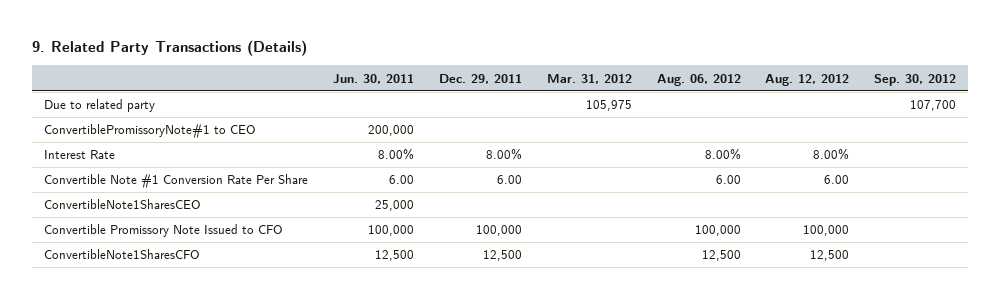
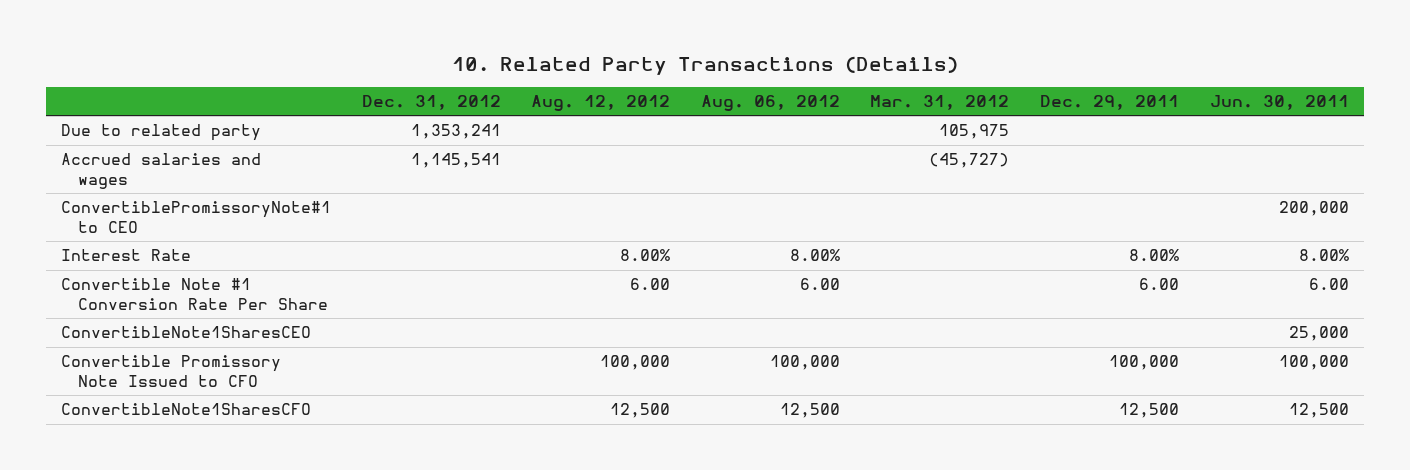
[32,40,308,57] 9. Related Party Transactions (Details) -> [451,55,958,75] 10. Related Party Transactions (Details)
[874,73,957,86] Sep. 30, 2012 -> none
none -> [361,94,501,110] Dec. 31, 2012
none -> [60,153,261,189] Accrued salaries and wages

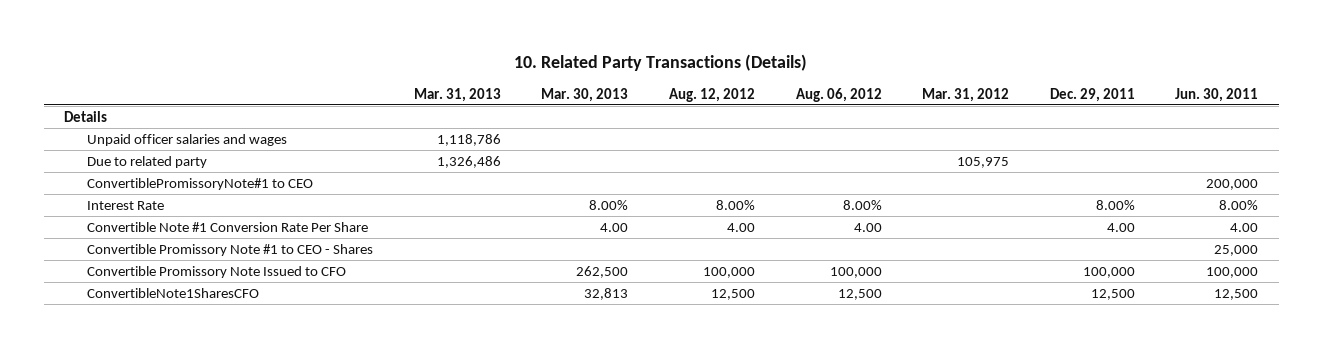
[361,94,501,110] Dec. 31, 2012 -> none
none -> [413,87,501,102] Mar. 31, 2013
none -> [541,87,629,102] Mar. 30, 2013
none -> [64,111,108,123] Details
none -> [87,134,288,147] Unpaid officer salaries and wages
[60,153,261,189] Accrued salaries and wages -> none
[630,278,671,291] 6.00 -> [726,223,755,233] 4.00
[799,278,840,291] 6.00 -> [853,223,882,233] 4.00
[1139,278,1180,291] 6.00 -> [1106,223,1135,233] 4.00
[1308,278,1349,291] 6.00 -> [1230,223,1259,233] 4.00
[60,326,311,339] ConvertibleNote1SharesCEO -> [87,244,374,257] Convertible Promissory Note #1 to CEO - Shares

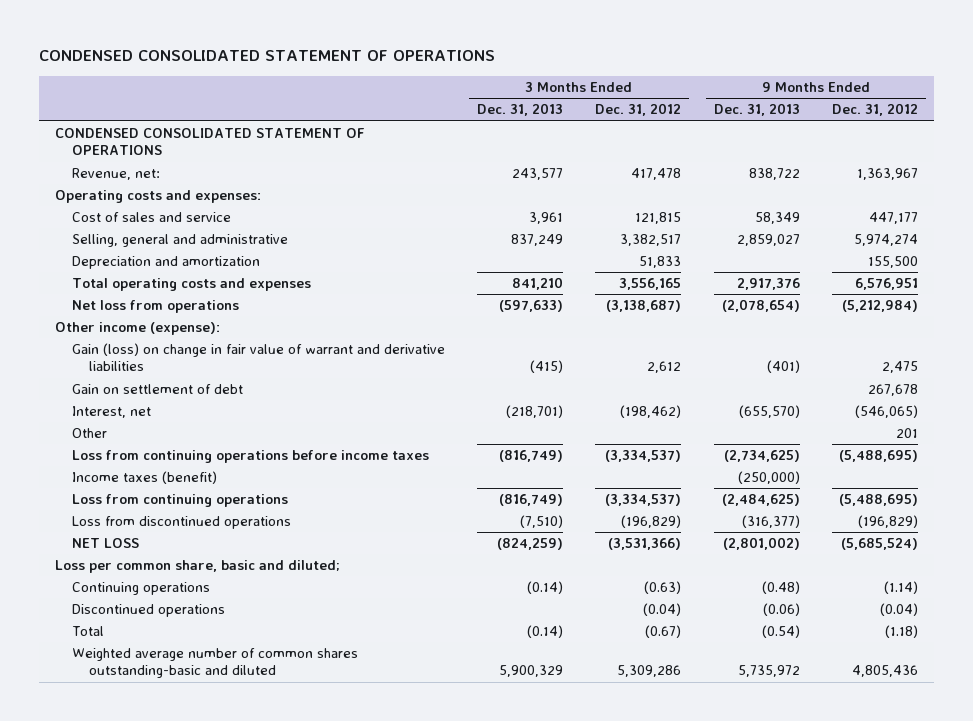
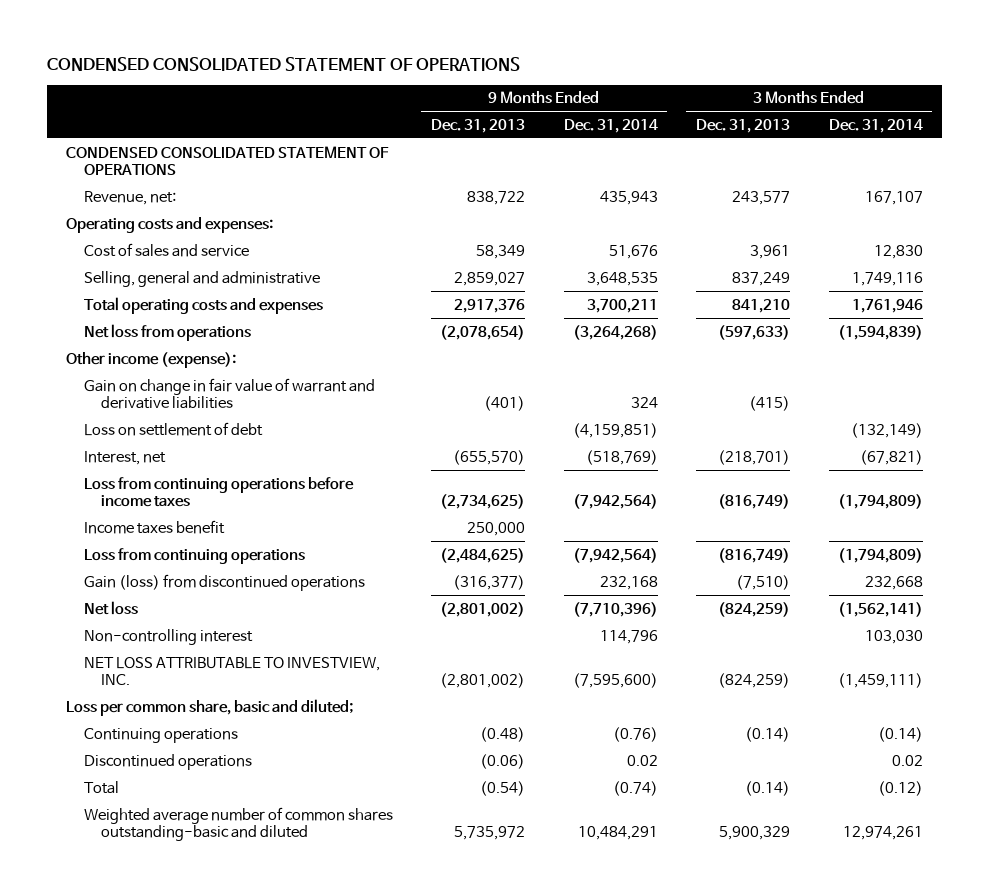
[595,103,682,117] Dec. 31, 2012 -> none
[831,103,918,117] Dec. 31, 2012 -> none
none -> [563,118,658,133] Dec. 31, 2014
none -> [828,118,923,133] Dec. 31, 2014
[72,256,261,270] Depreciation and amortization -> none
[72,343,446,372] Gain (loss) on change in fair value of warrant and derivative liabilities -> [83,377,375,409] Gain on change in fair value of warrant and derivative liabilities
[72,384,244,395] Gain on settlement of debt -> [83,421,263,436] Loss on settlement of debt
[72,428,108,439] Other -> none
[72,471,218,485] Income taxes (benefit) -> [83,519,225,534] Income taxes benefit
[737,471,800,485] (250,000) -> [467,521,526,536] 250,000
[72,516,292,530] Loss from discontinued operations -> [83,573,365,591] Gain (loss) from discontinued operations
[72,538,140,549] NET LOSS -> [83,600,138,615] Net loss
none -> [83,628,253,645] Non-controlling interest
none -> [83,656,380,685] NET LOSS ATTRIBUTABLE TO INVESTVIEW, INC.

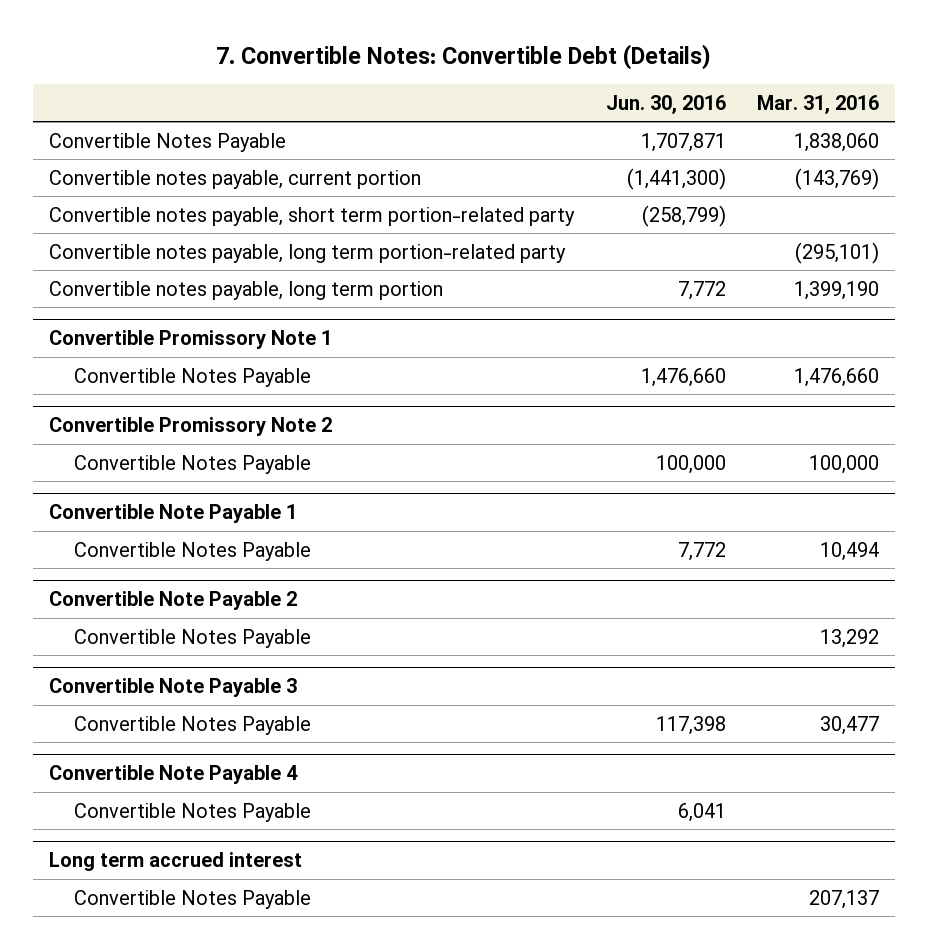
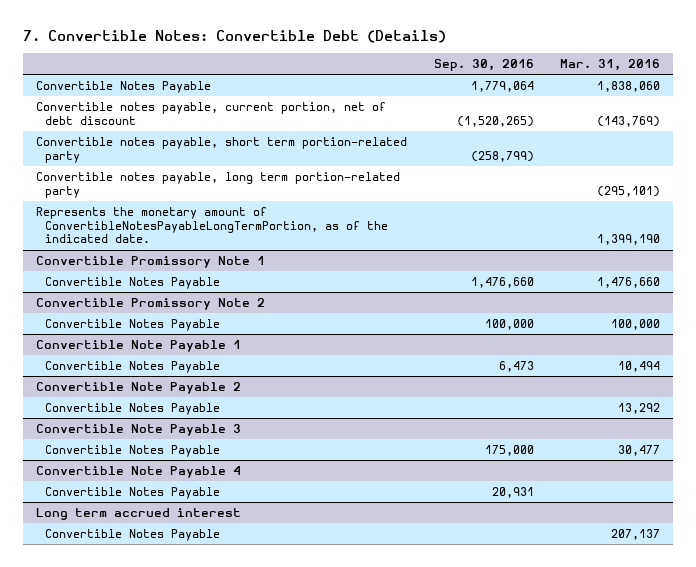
[605,94,726,114] Jun. 30, 2016 -> none
none -> [433,59,534,72] Sep. 30, 2016
[49,169,422,189] Convertible notes payable, current portion -> [36,102,387,125] Convertible notes payable, current portion, net of debt discount
[49,280,444,300] Convertible notes payable, long term portion -> [36,207,389,244] Represents the monetary amount of ConvertibleNotesPayableLongTermPortion, as of the indicated date.

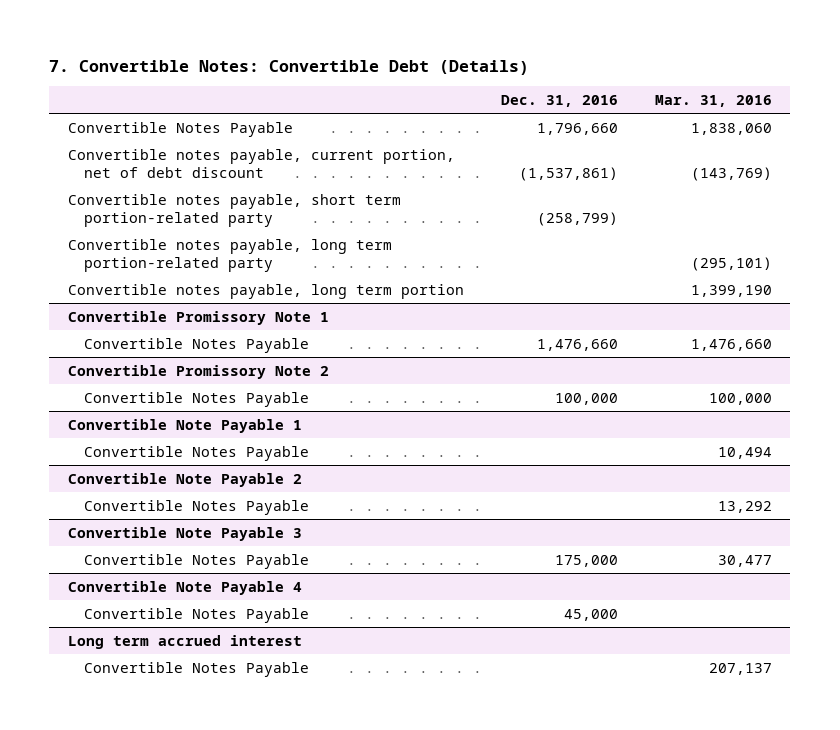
[433,59,534,72] Sep. 30, 2016 -> none
none -> [500,94,618,107] Dec. 31, 2016
[36,207,389,244] Represents the monetary amount of ConvertibleNotesPayableLongTermPortion, as of the indicated date. -> [67,283,464,299] Convertible notes payable, long term portion

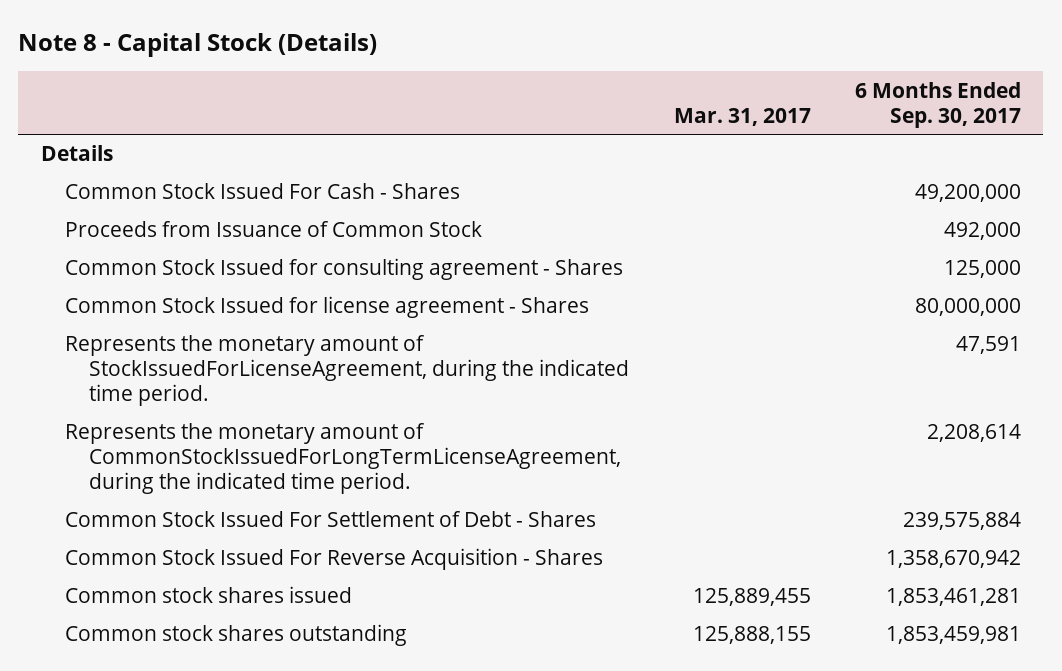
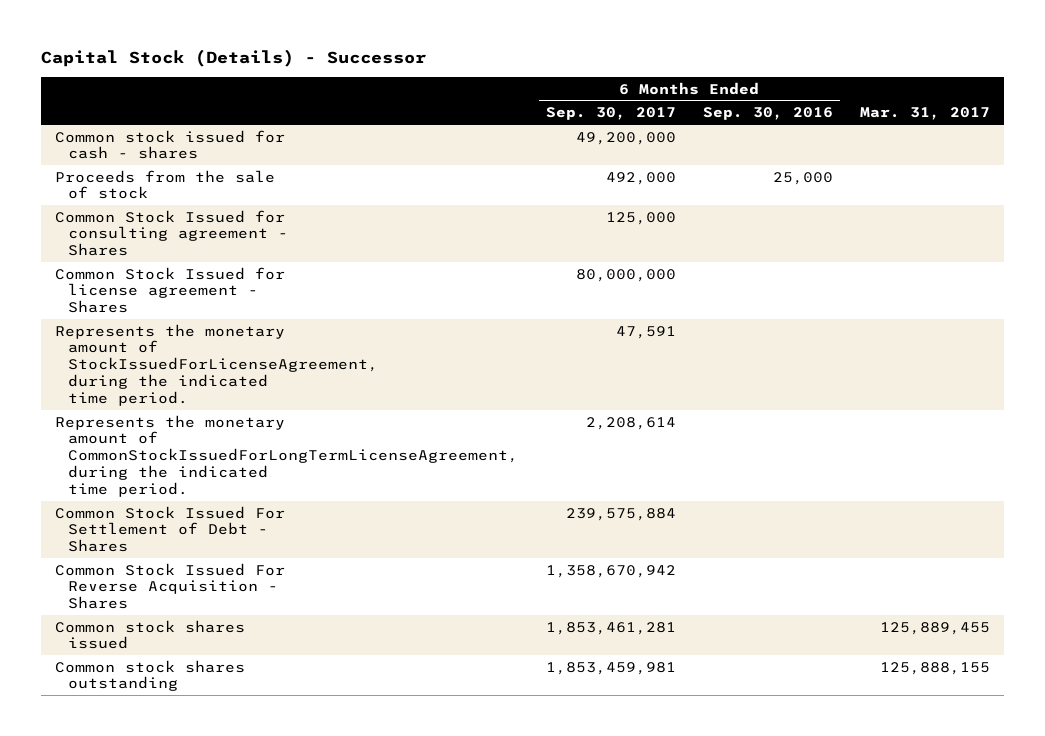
[18,32,378,57] Note 8 - Capital Stock (Details) -> [41,49,427,68] Capital Stock (Details) - Successor
none -> [702,107,833,121] Sep. 30, 2016
[40,145,113,162] Details -> none
[64,183,460,200] Common Stock Issued For Cash - Shares -> [54,129,285,160] Common stock issued for cash - shares
[64,221,482,238] Proceeds from Issuance of Common Stock -> [54,169,275,200] Proceeds from the sale of stock

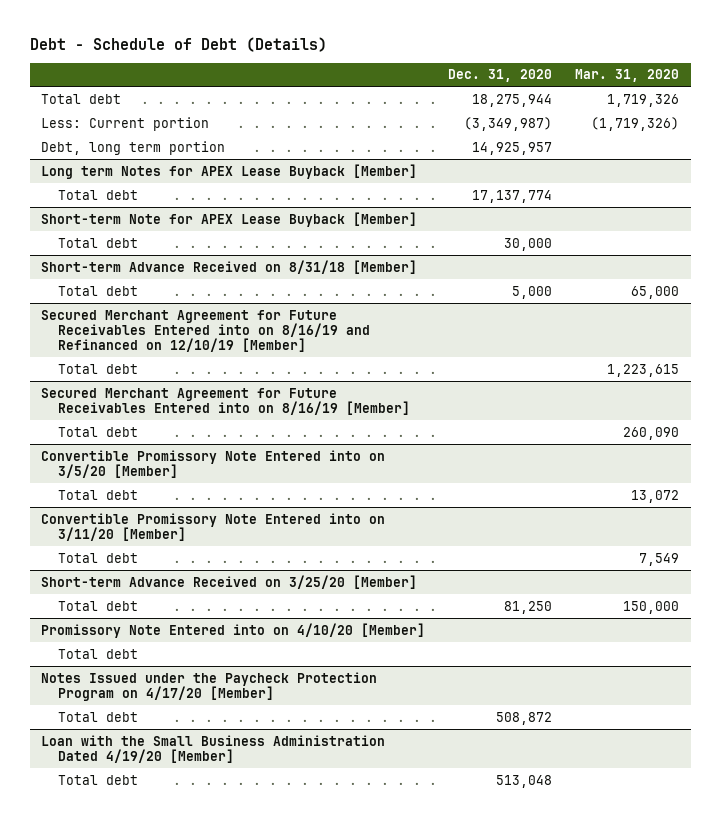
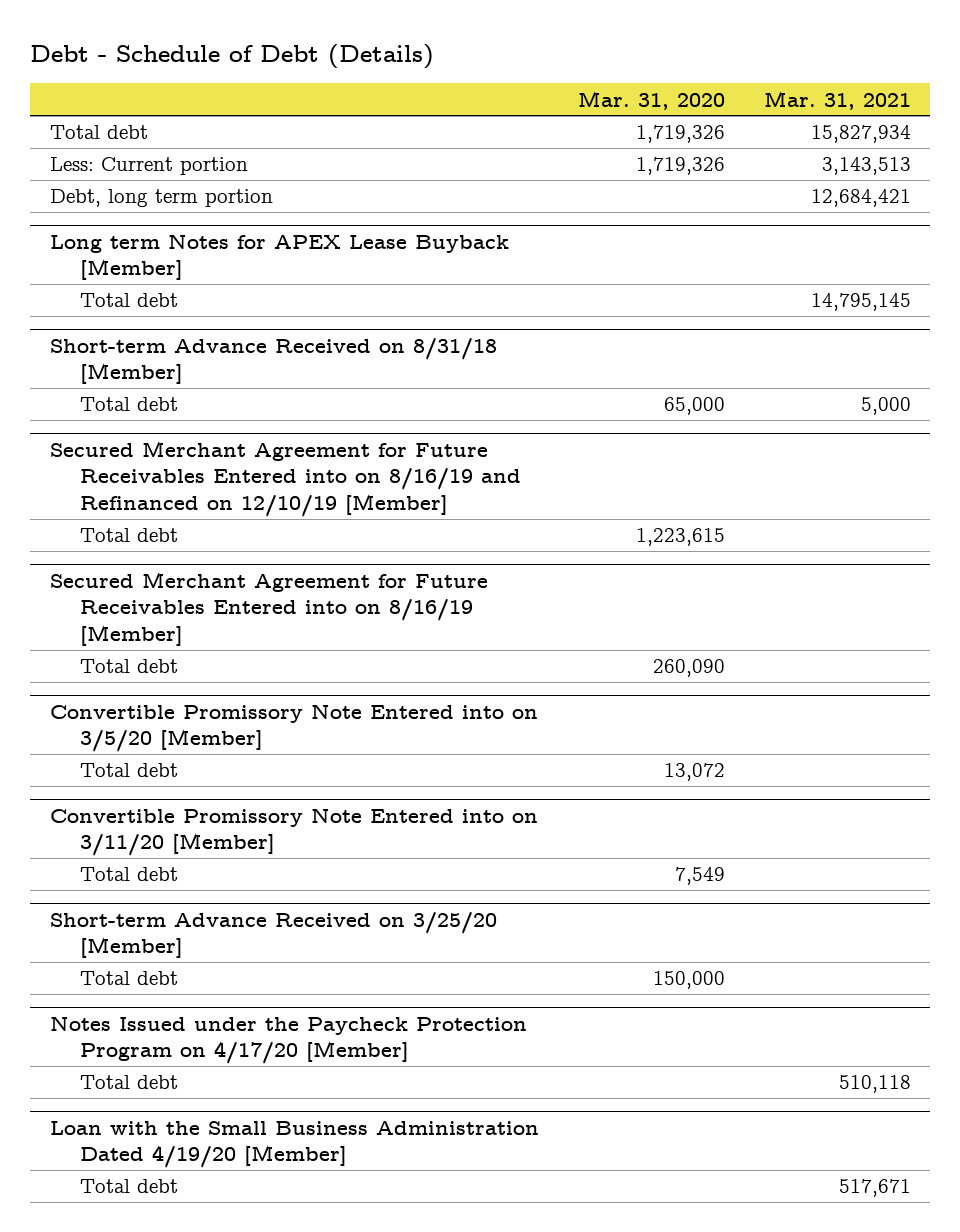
[448,69,553,83] Dec. 31, 2020 -> none
none -> [763,90,911,110] Mar. 31, 2021
[591,116,680,131] (1,719,326) -> [635,157,725,176] 1,719,326
[41,211,418,227] Short-term Note for APEX Lease Buyback [Member] -> none
[58,237,139,248] Total debt -> none
[41,622,426,638] Promissory Note Entered into on 4/10/20 [Member] -> none
[58,648,139,659] Total debt -> none

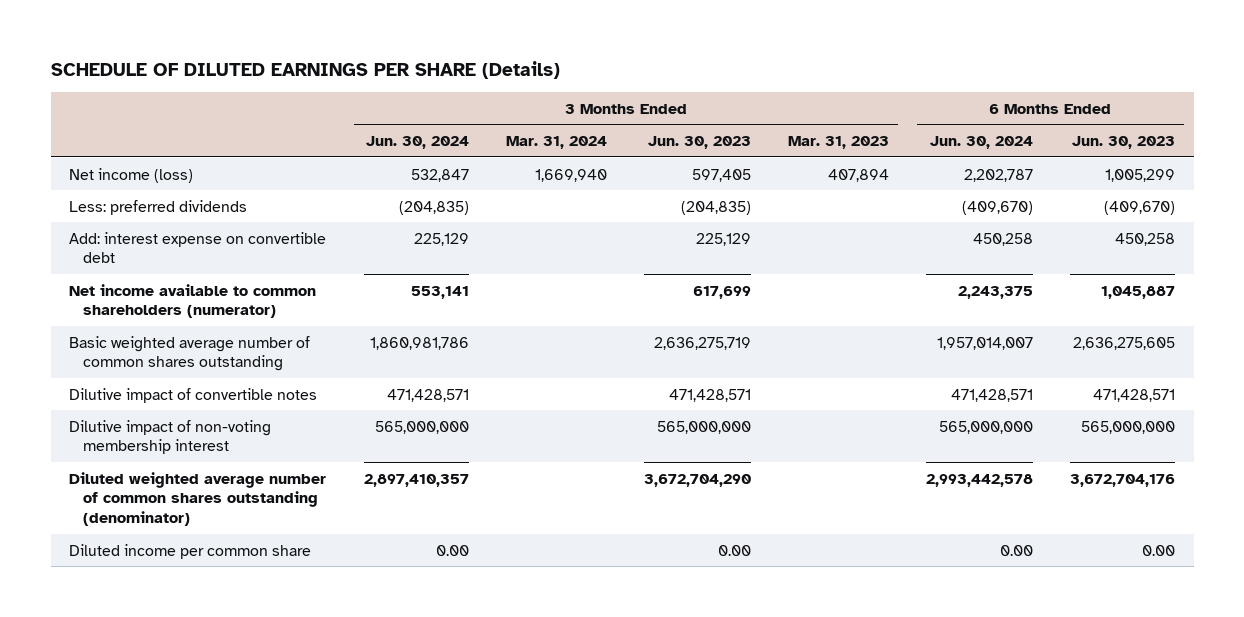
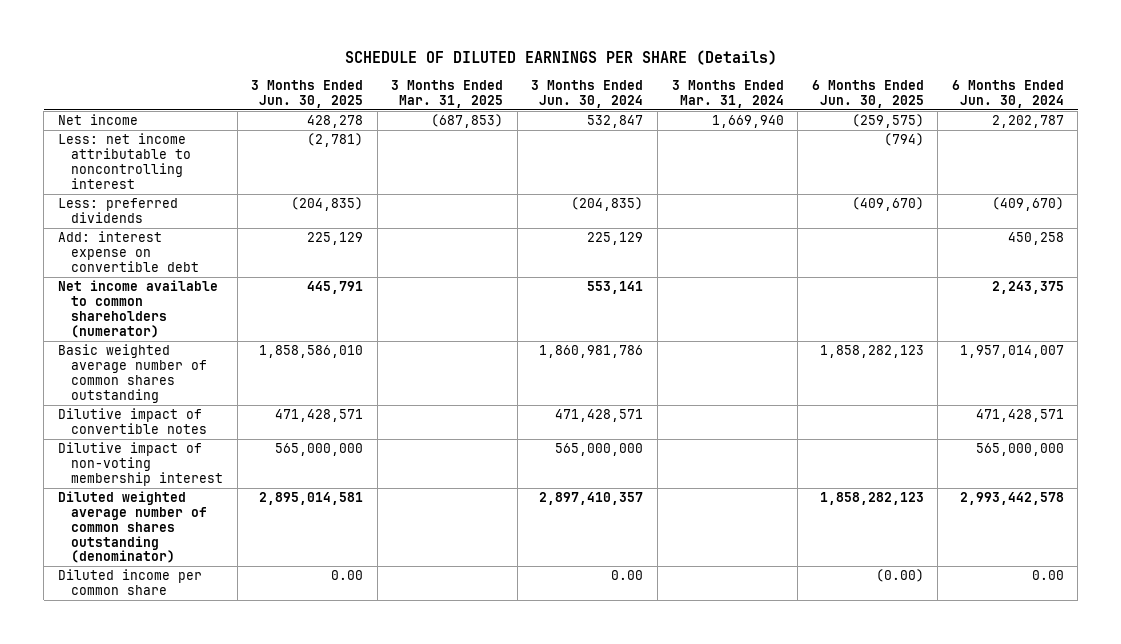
[647,136,751,150] Jun. 30, 2023 -> none
[787,136,889,150] Mar. 31, 2023 -> none
[1071,136,1175,150] Jun. 30, 2023 -> none
none -> [251,80,364,108] 3 Months Ended Jun. 30, 2025
none -> [391,80,504,108] 3 Months Ended Mar. 31, 2025
none -> [811,80,924,108] 6 Months Ended Jun. 30, 2025
[69,167,194,183] Net income (loss) -> [57,114,138,126] Net income
none -> [57,133,191,189] Less: net income attributable to noncontrolling interest

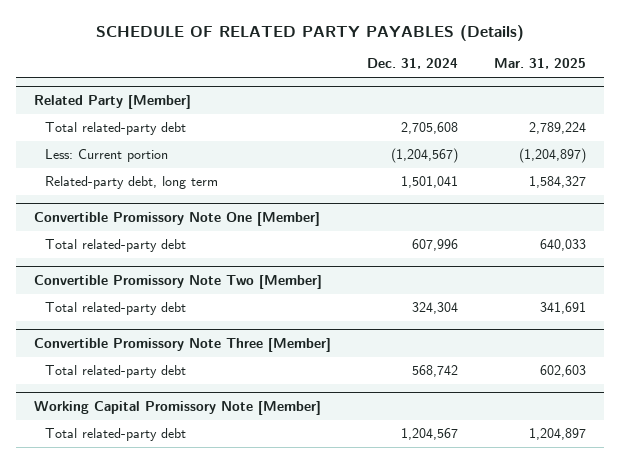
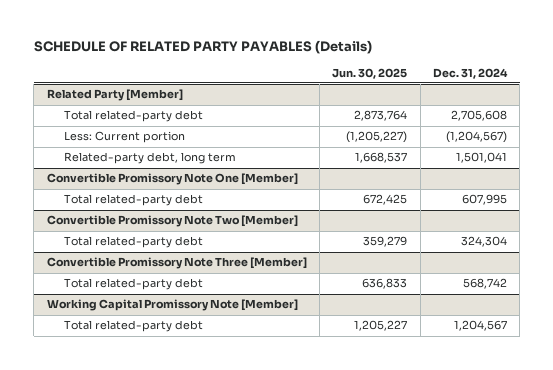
[494,58,587,70] Mar. 31, 2025 -> none
none -> [332,67,408,79] Jun. 30, 2025
[411,239,458,252] 607,996 -> [461,194,507,206] 607,995

